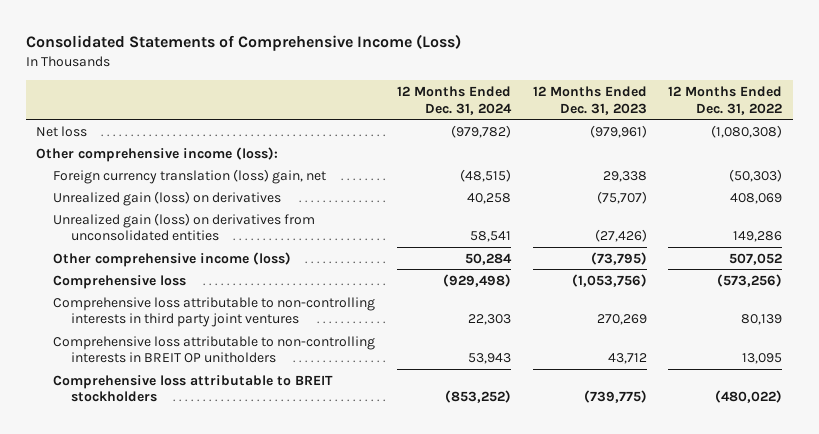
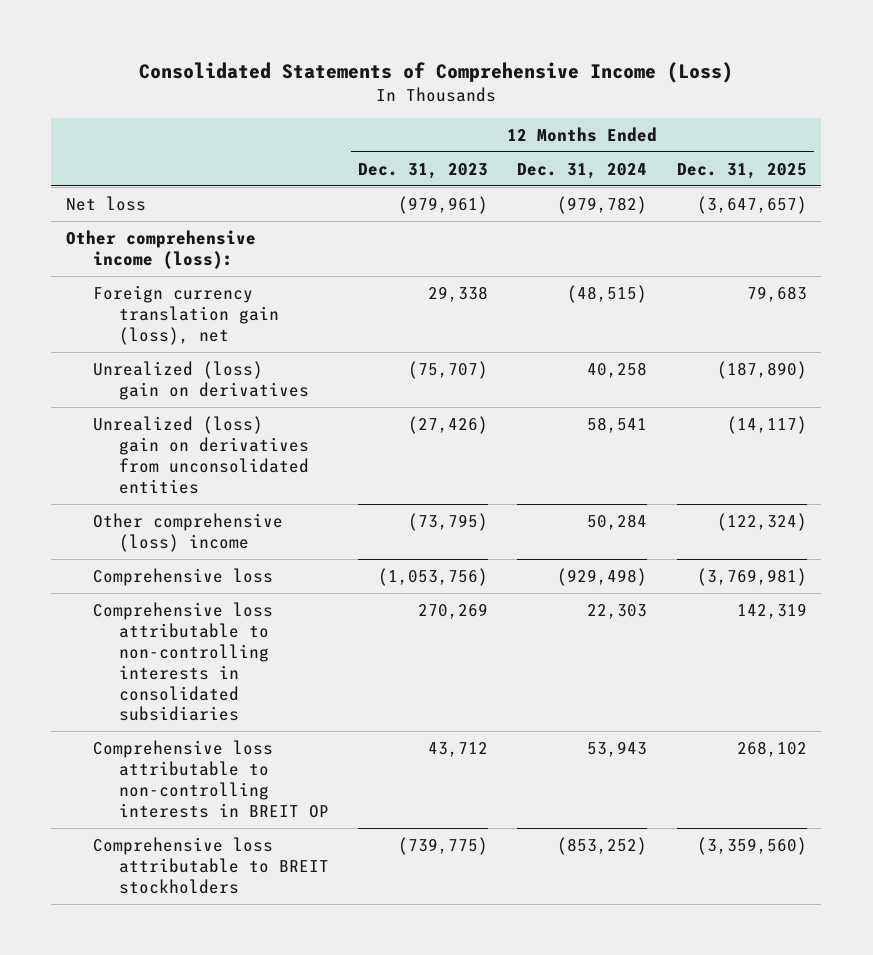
[668,85,783,115] 12 Months Ended Dec. 31, 2022 -> none
none -> [676,162,807,179] Dec. 31, 2025
[53,168,327,184] Foreign currency translation (loss) gain, net -> [92,284,280,345] Foreign currency translation gain (loss), net
[53,190,282,206] Unrealized gain (loss) on derivatives -> [92,360,310,400] Unrealized (loss) gain on derivatives
[53,212,316,242] Unrealized gain (loss) on derivatives from unconsolidated entities -> [92,415,310,494] Unrealized (loss) gain on derivatives from unconsolidated entities
[53,251,292,267] Other comprehensive income (loss) -> [92,512,283,552] Other comprehensive (loss) income
[53,296,376,328] Comprehensive loss attributable to non-controlling interests in third party joint ventures -> [92,601,273,722] Comprehensive loss attributable to non-controlling interests in consolidated subsidiaries
[53,335,376,364] Comprehensive loss attributable to non-controlling interests in BREIT OP unitholders -> [92,739,330,818] Comprehensive loss attributable to non-controlling interests in BREIT OP

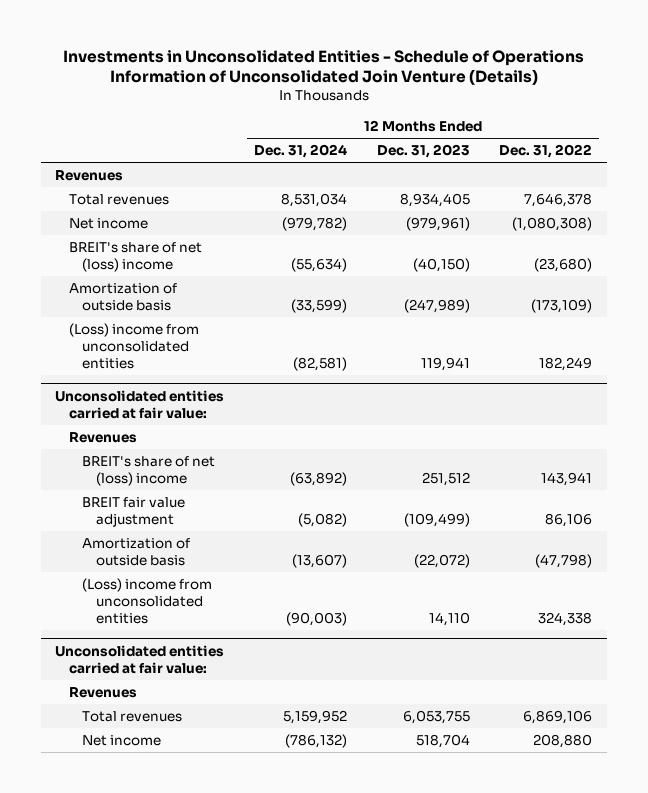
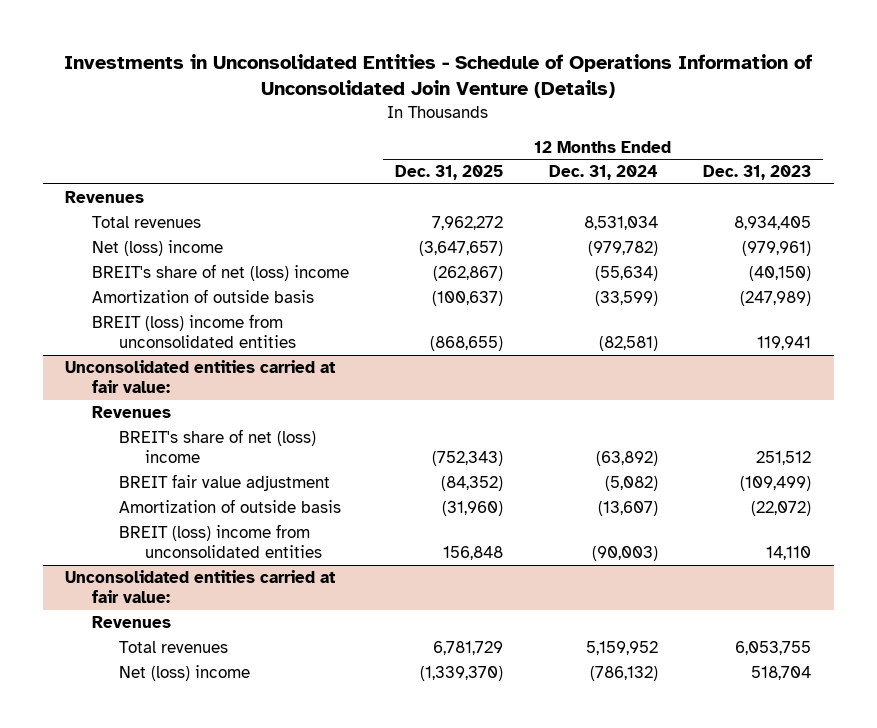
[499,144,593,159] Dec. 31, 2022 -> none
none -> [394,165,503,181] Dec. 31, 2025
[68,217,148,229] Net income -> [92,240,224,257] Net (loss) income
[68,322,199,370] (Loss) income from unconsolidated entities -> [92,314,296,349] BREIT (loss) income from unconsolidated entities
[82,577,213,625] (Loss) income from unconsolidated entities -> [118,524,323,559] BREIT (loss) income from unconsolidated entities
[82,734,162,746] Net income -> [118,665,250,682] Net (loss) income

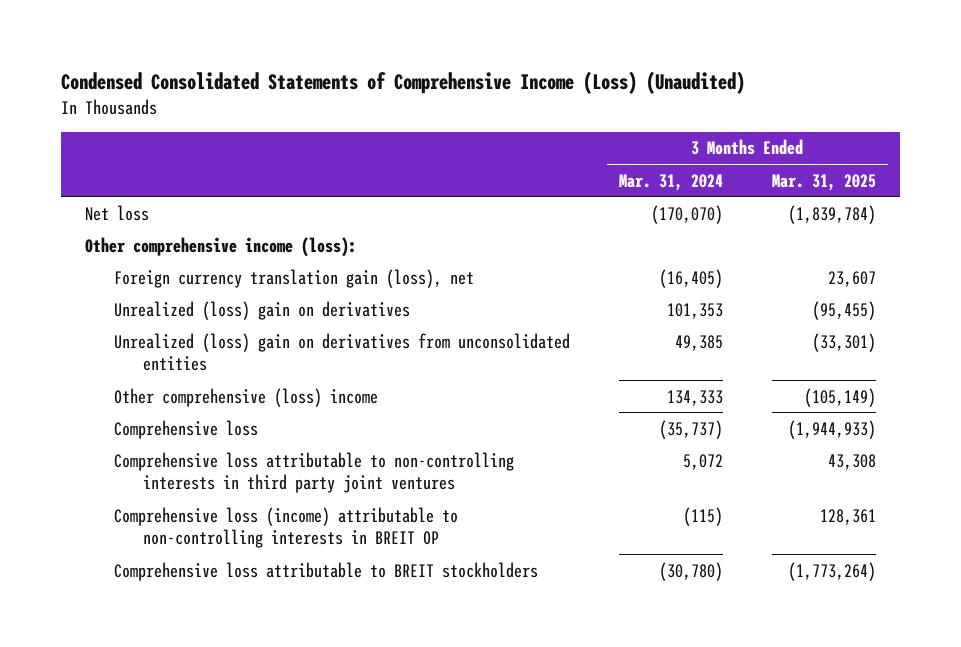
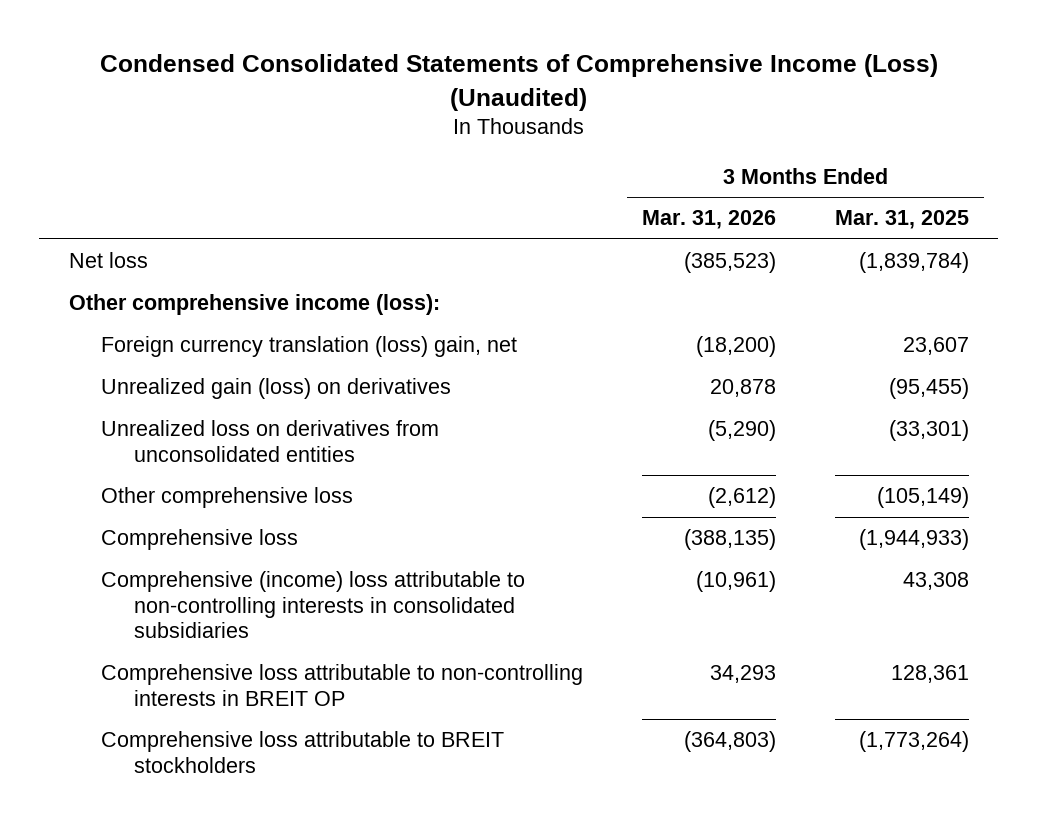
[618,173,723,191] Mar. 31, 2024 -> none
none -> [642,210,777,230] Mar. 31, 2026
[113,268,474,288] Foreign currency translation gain (loss), net -> [101,336,518,358] Foreign currency translation (loss) gain, net
[113,300,410,320] Unrealized (loss) gain on derivatives -> [101,378,452,400] Unrealized gain (loss) on derivatives
[113,332,570,371] Unrealized (loss) gain on derivatives from unconsolidated entities -> [101,420,440,462] Unrealized loss on derivatives from unconsolidated entities
[113,387,378,407] Other comprehensive (loss) income -> [101,487,354,509] Other comprehensive loss
[113,451,514,493] Comprehensive loss attributable to non-controlling interests in third party joint ventures -> [101,571,526,639] Comprehensive (income) loss attributable to non-controlling interests in consolidated subsidiaries
[113,506,458,548] Comprehensive loss (income) attributable to non-controlling interests in BREIT OP -> [101,664,584,706] Comprehensive loss attributable to non-controlling interests in BREIT OP

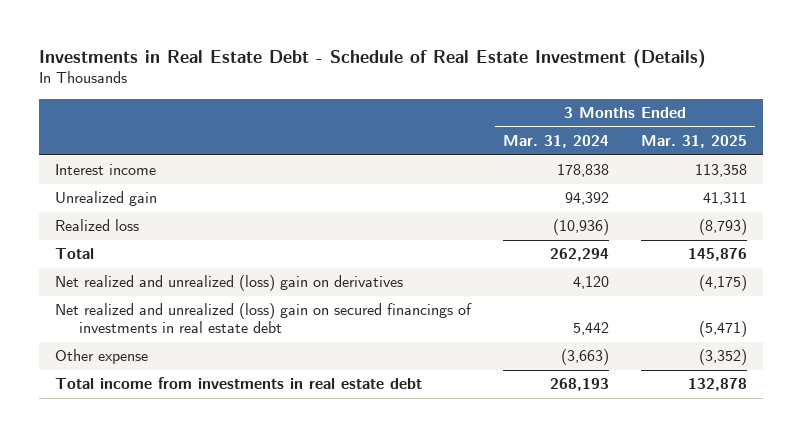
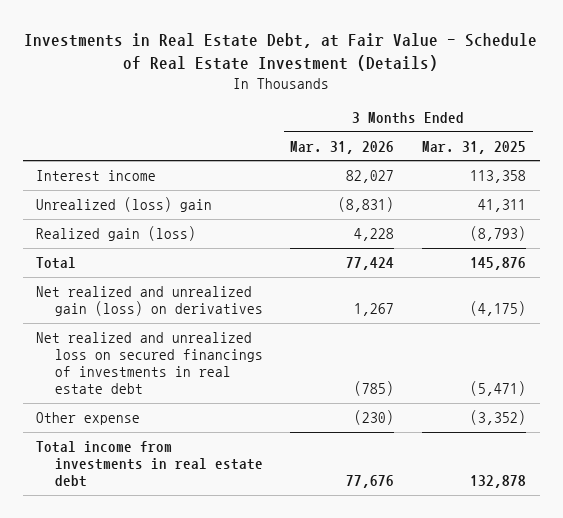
[38,48,706,68] Investments in Real Estate Debt - Schedule of Real Estate Investment (Details) -> [24,33,538,72] Investments in Real Estate Debt, at Fair Value - Schedule of Real Estate Investment (Details)
[503,135,610,149] Mar. 31, 2024 -> none
none -> [290,140,395,154] Mar. 31, 2026
[54,191,157,207] Unrealized gain -> [36,197,213,213] Unrealized (loss) gain
[54,219,139,232] Realized loss -> [36,226,197,242] Realized gain (loss)
[54,275,403,292] Net realized and unrealized (loss) gain on derivatives -> [36,286,263,317] Net realized and unrealized gain (loss) on derivatives
[54,303,472,334] Net realized and unrealized (loss) gain on secured financings of investments in real estate debt -> [36,332,263,395] Net realized and unrealized loss on secured financings of investments in real estate debt

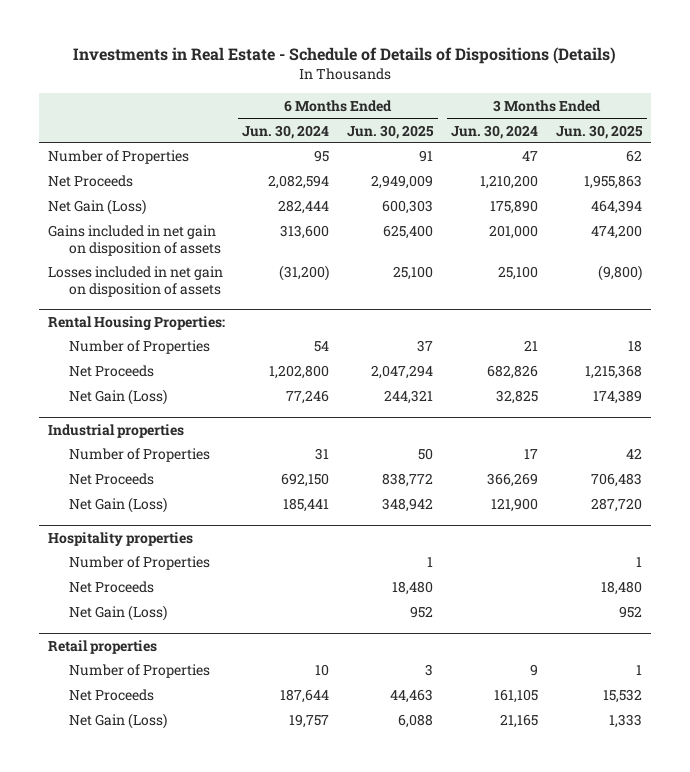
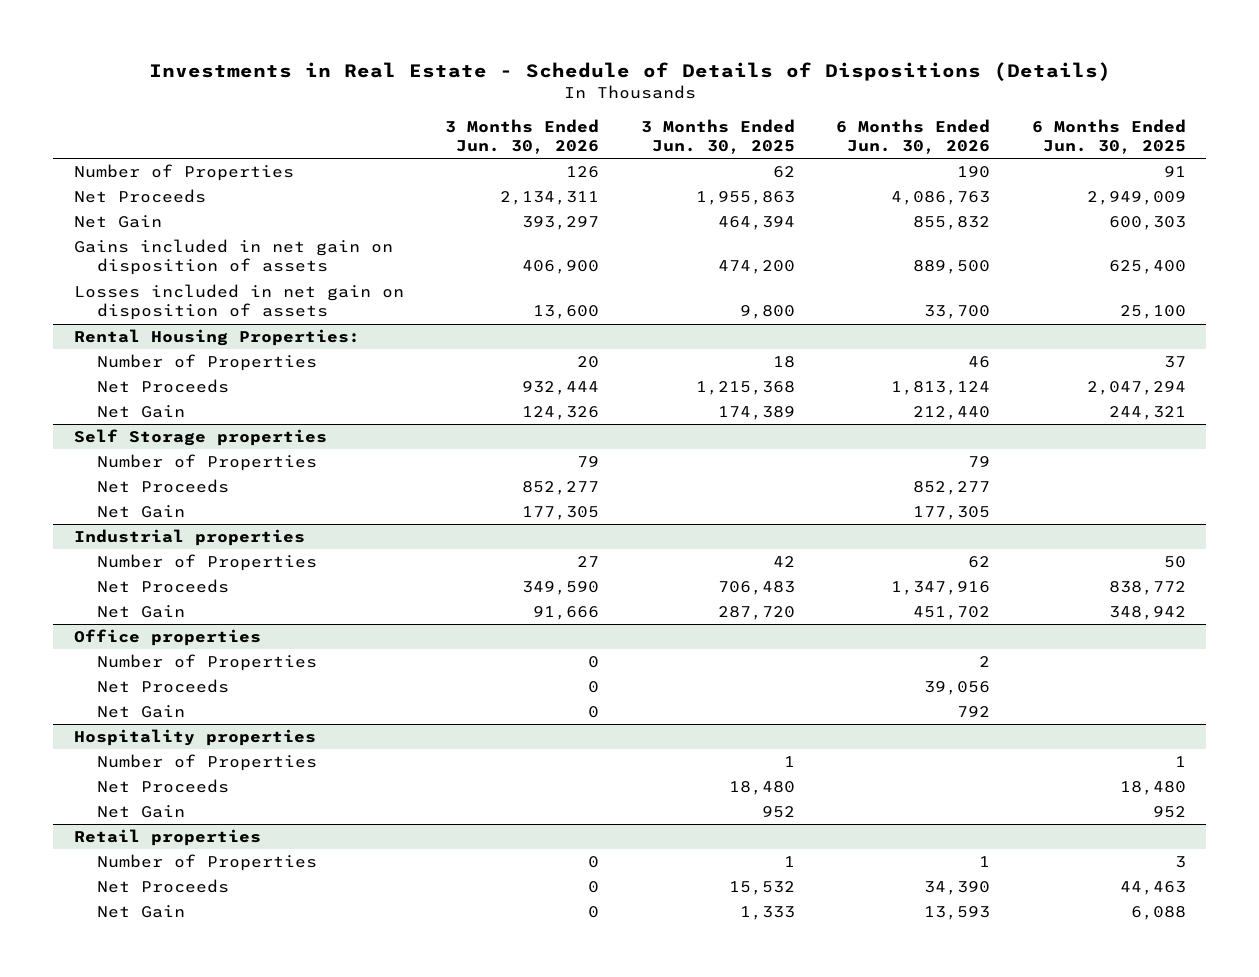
[242,124,330,139] Jun. 30, 2024 -> none
[451,124,539,139] Jun. 30, 2024 -> none
none -> [445,118,600,155] 3 Months Ended Jun. 30, 2026
none -> [836,118,991,155] 6 Months Ended Jun. 30, 2026
[47,199,146,216] Net Gain (Loss) -> [73,215,162,229] Net Gain
[598,265,643,282] (9,800) -> [739,305,795,320] 9,800
[68,389,167,406] Net Gain (Loss) -> [96,405,185,419] Net Gain
none -> [73,429,327,447] Self Storage properties
none -> [96,454,317,472] Number of Properties
none -> [96,479,229,494] Net Proceeds
none -> [96,505,185,519] Net Gain
[68,497,167,514] Net Gain (Loss) -> [96,605,185,619] Net Gain
none -> [73,629,261,647] Office properties
none -> [96,654,317,672] Number of Properties
none -> [96,679,229,694] Net Proceeds
none -> [96,705,185,719] Net Gain
[68,605,167,622] Net Gain (Loss) -> [96,805,185,819] Net Gain
[68,713,167,730] Net Gain (Loss) -> [96,905,185,919] Net Gain

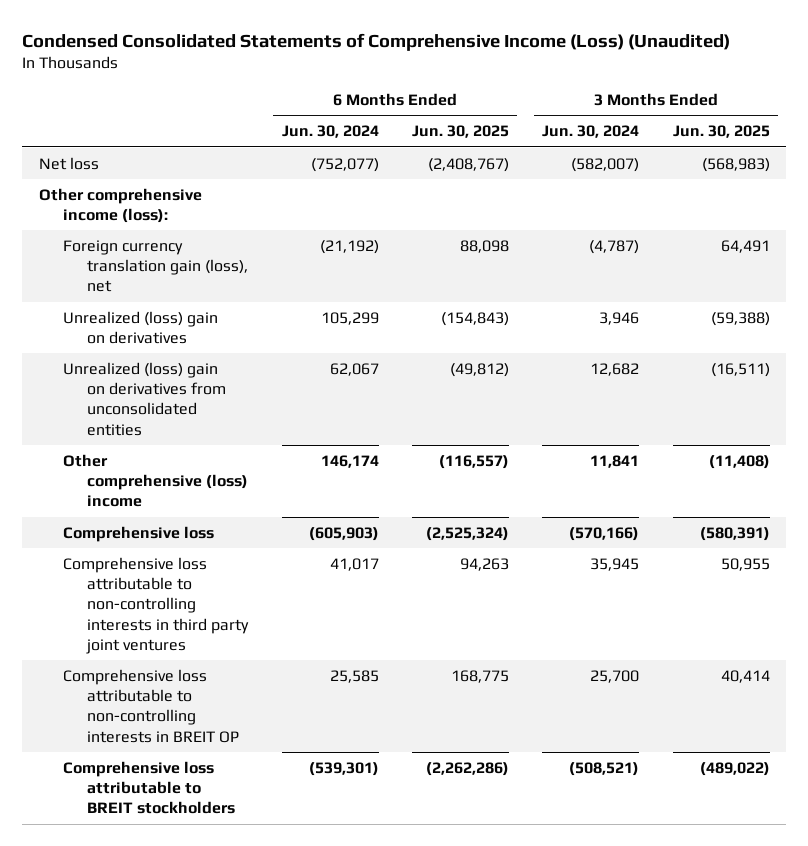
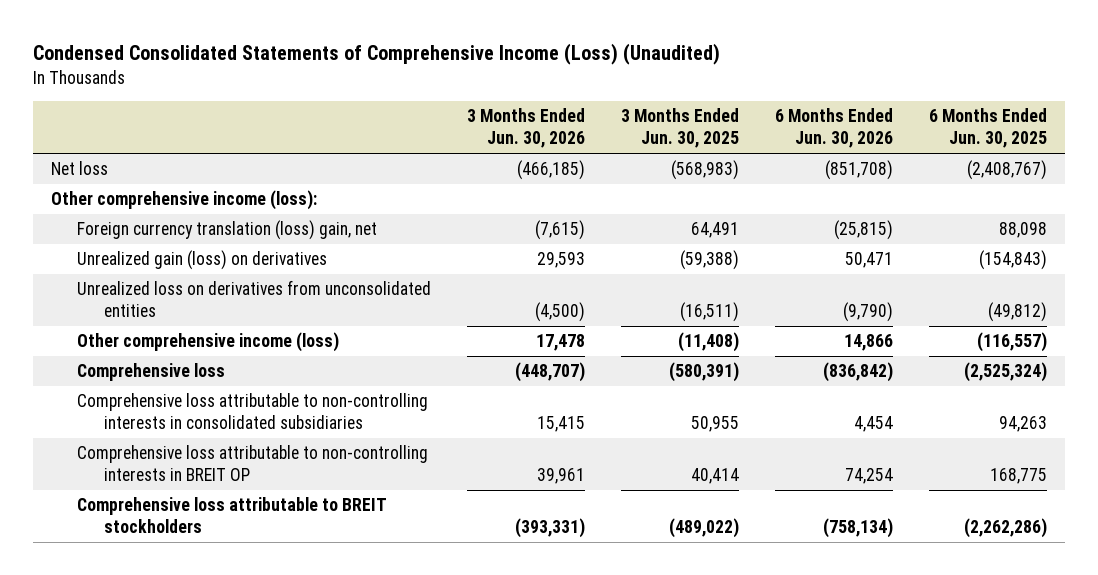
[281,125,379,139] Jun. 30, 2024 -> none
[542,125,640,139] Jun. 30, 2024 -> none
none -> [467,108,586,149] 3 Months Ended Jun. 30, 2026
none -> [775,108,894,149] 6 Months Ended Jun. 30, 2026
[63,239,249,293] Foreign currency translation gain (loss), net -> [77,220,378,241] Foreign currency translation (loss) gain, net
[63,310,219,345] Unrealized (loss) gain on derivatives -> [77,250,328,271] Unrealized gain (loss) on derivatives
[63,361,227,436] Unrealized (loss) gain on derivatives from unconsolidated entities -> [77,280,432,318] Unrealized loss on derivatives from unconsolidated entities
[63,453,249,508] Other comprehensive (loss) income -> [77,332,340,353] Other comprehensive income (loss)
[63,556,250,654] Comprehensive loss attributable to non-controlling interests in third party joint ventures -> [77,393,429,430] Comprehensive loss attributable to non-controlling interests in consolidated subsidiaries

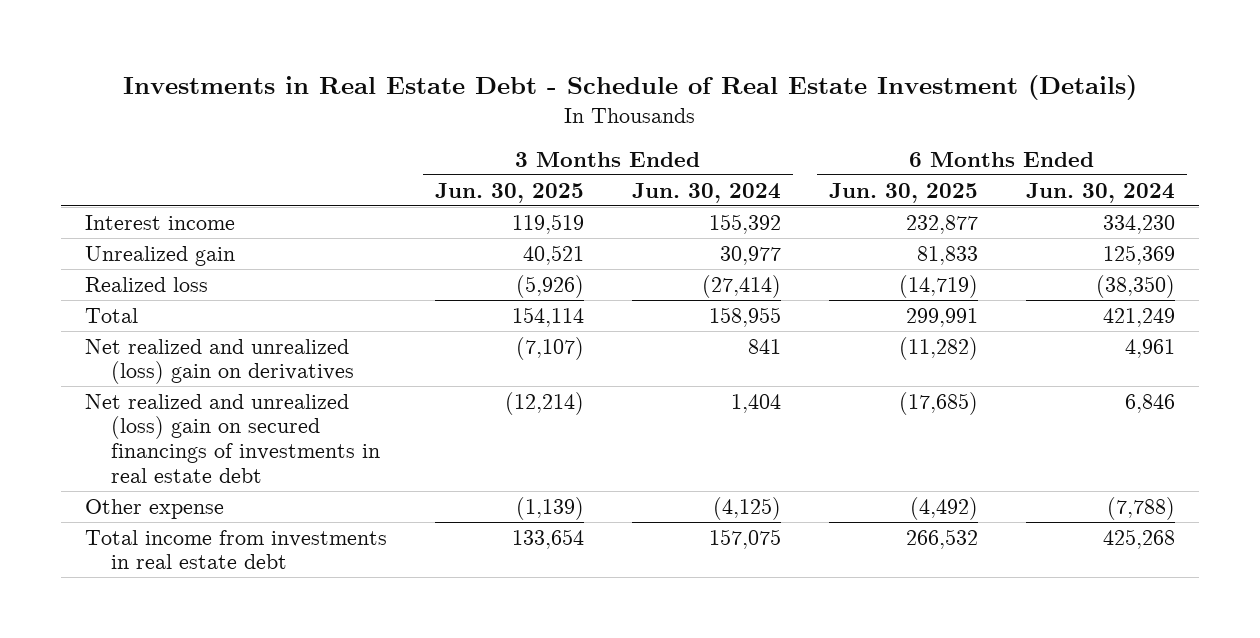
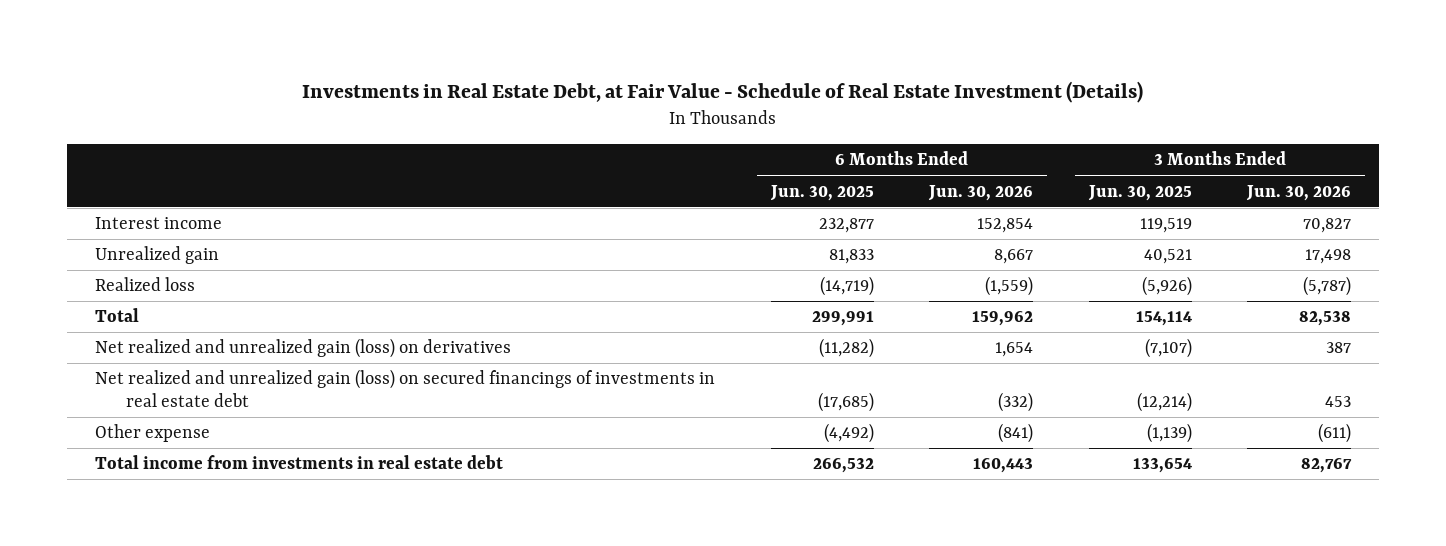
[122,75,1137,101] Investments in Real Estate Debt - Schedule of Real Estate Investment (Details) -> [302,80,1144,103] Investments in Real Estate Debt, at Fair Value - Schedule of Real Estate Investment (Details)
[631,182,781,203] Jun. 30, 2024 -> none
[1025,182,1175,203] Jun. 30, 2024 -> none
none -> [928,184,1034,201] Jun. 30, 2026
none -> [1246,184,1352,201] Jun. 30, 2026
[84,338,355,385] Net realized and unrealized (loss) gain on derivatives -> [94,338,511,359] Net realized and unrealized gain (loss) on derivatives
[84,393,381,483] Net realized and unrealized (loss) gain on secured financings of investments in real estate debt -> [94,369,715,408] Net realized and unrealized gain (loss) on secured financings of investments in real estate debt

